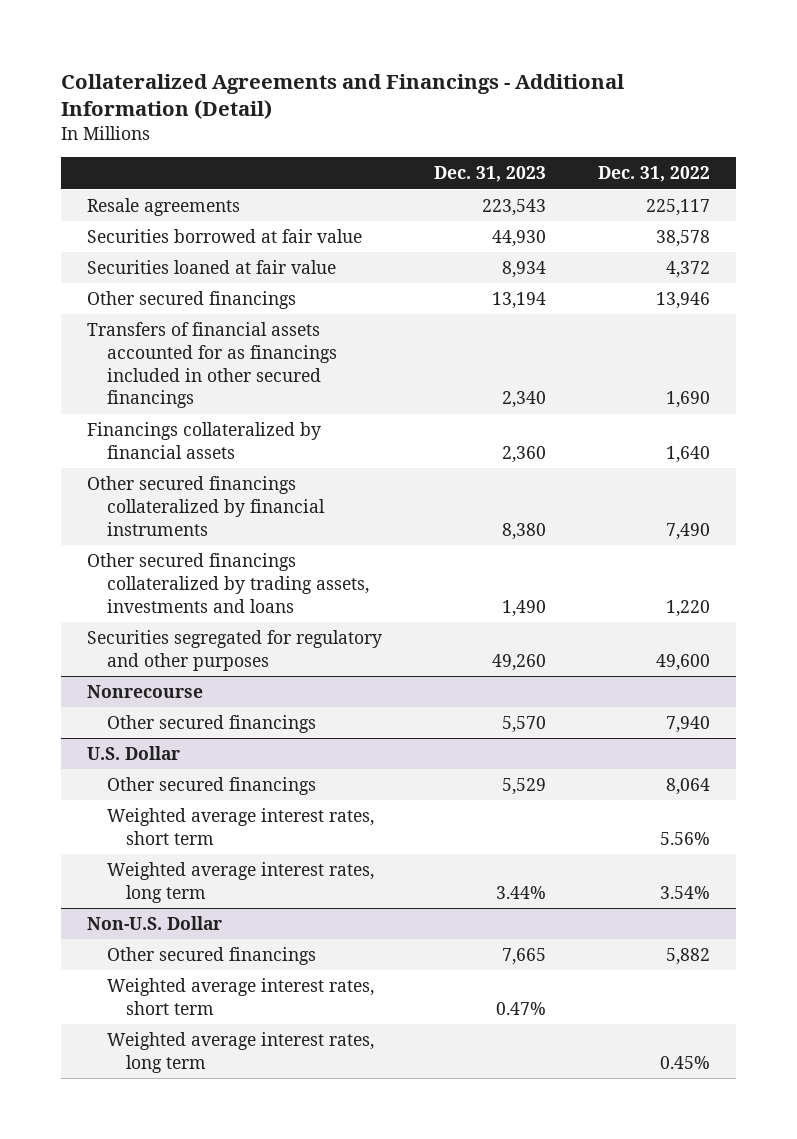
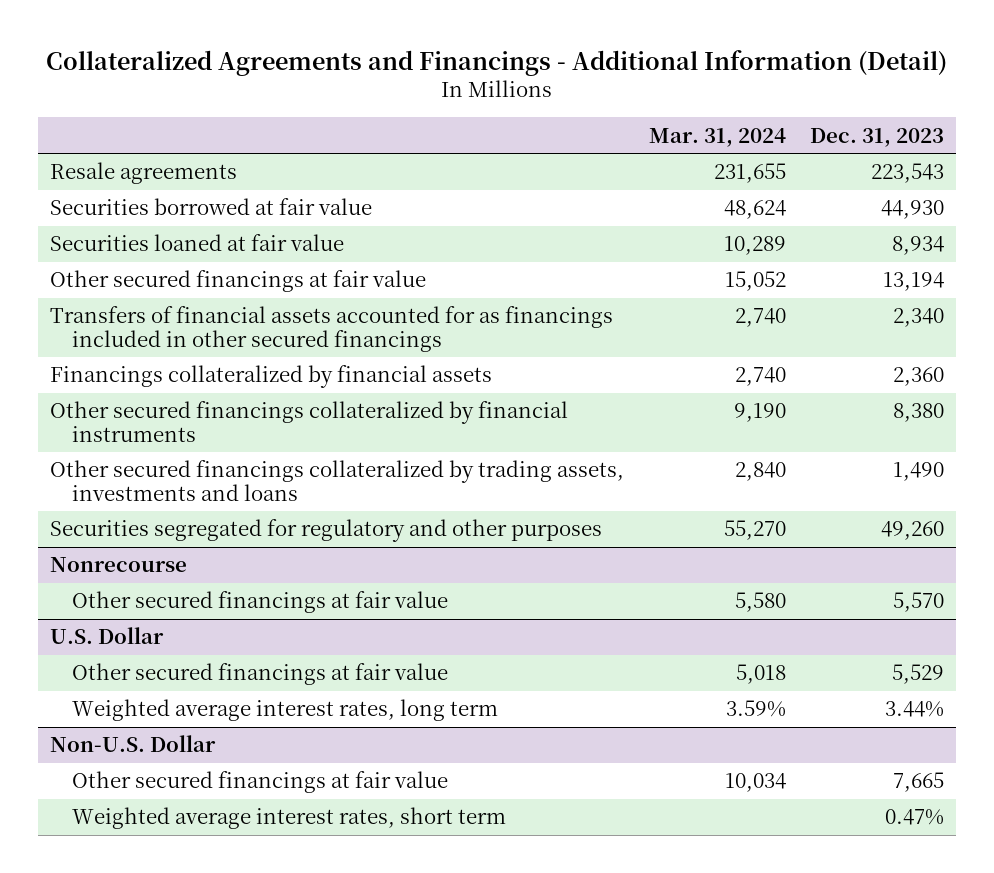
[598,166,711,183] Dec. 31, 2022 -> none
none -> [648,127,786,147] Mar. 31, 2024
[87,291,297,310] Other secured financings -> [50,270,427,293] Other secured financings at fair value
[106,715,316,734] Other secured financings -> [72,591,449,614] Other secured financings at fair value
[106,808,374,845] Weighted average interest rates, short term -> none
[106,777,316,796] Other secured financings -> [72,663,449,686] Other secured financings at fair value
[106,947,316,966] Other secured financings -> [72,771,449,794] Other secured financings at fair value
[106,1032,374,1073] Weighted average interest rates, long term -> none

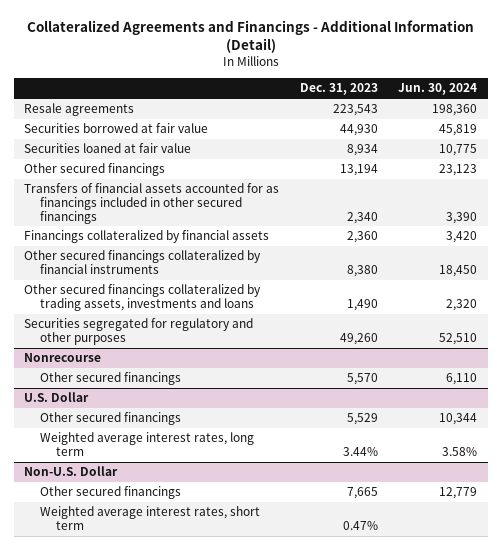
[648,127,786,147] Mar. 31, 2024 -> none
none -> [398,83,478,96] Jun. 30, 2024
[50,270,427,293] Other secured financings at fair value -> [24,163,166,177] Other secured financings
[72,591,449,614] Other secured financings at fair value -> [40,372,182,386] Other secured financings
[72,663,449,686] Other secured financings at fair value -> [40,412,182,426] Other secured financings
[72,771,449,794] Other secured financings at fair value -> [40,486,182,500] Other secured financings

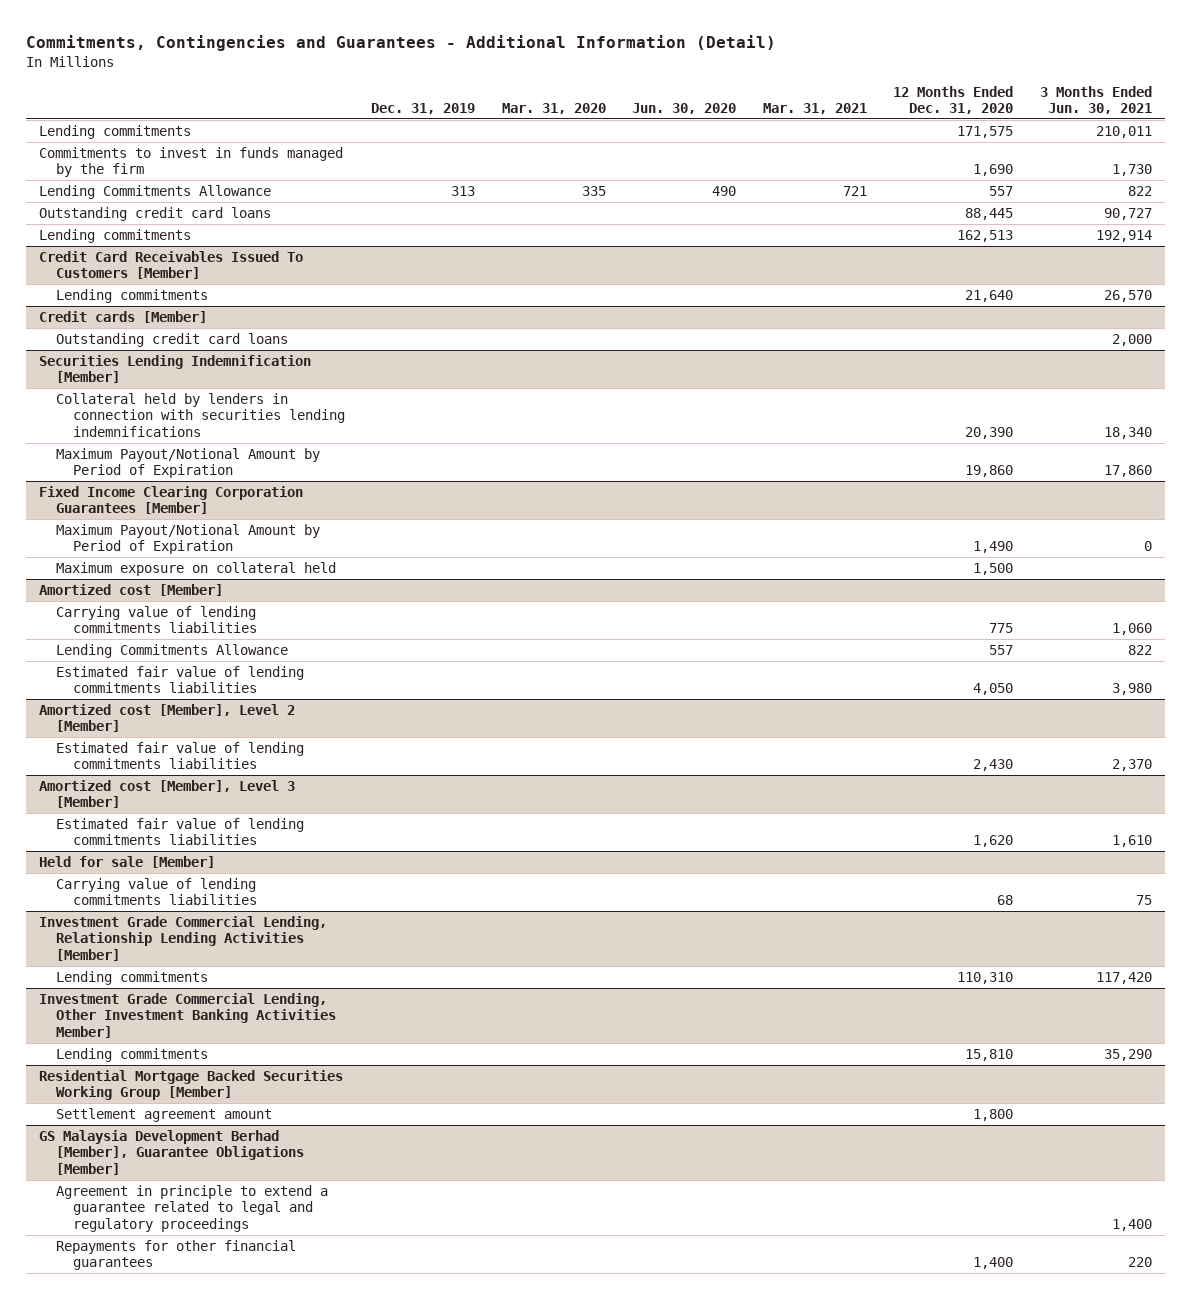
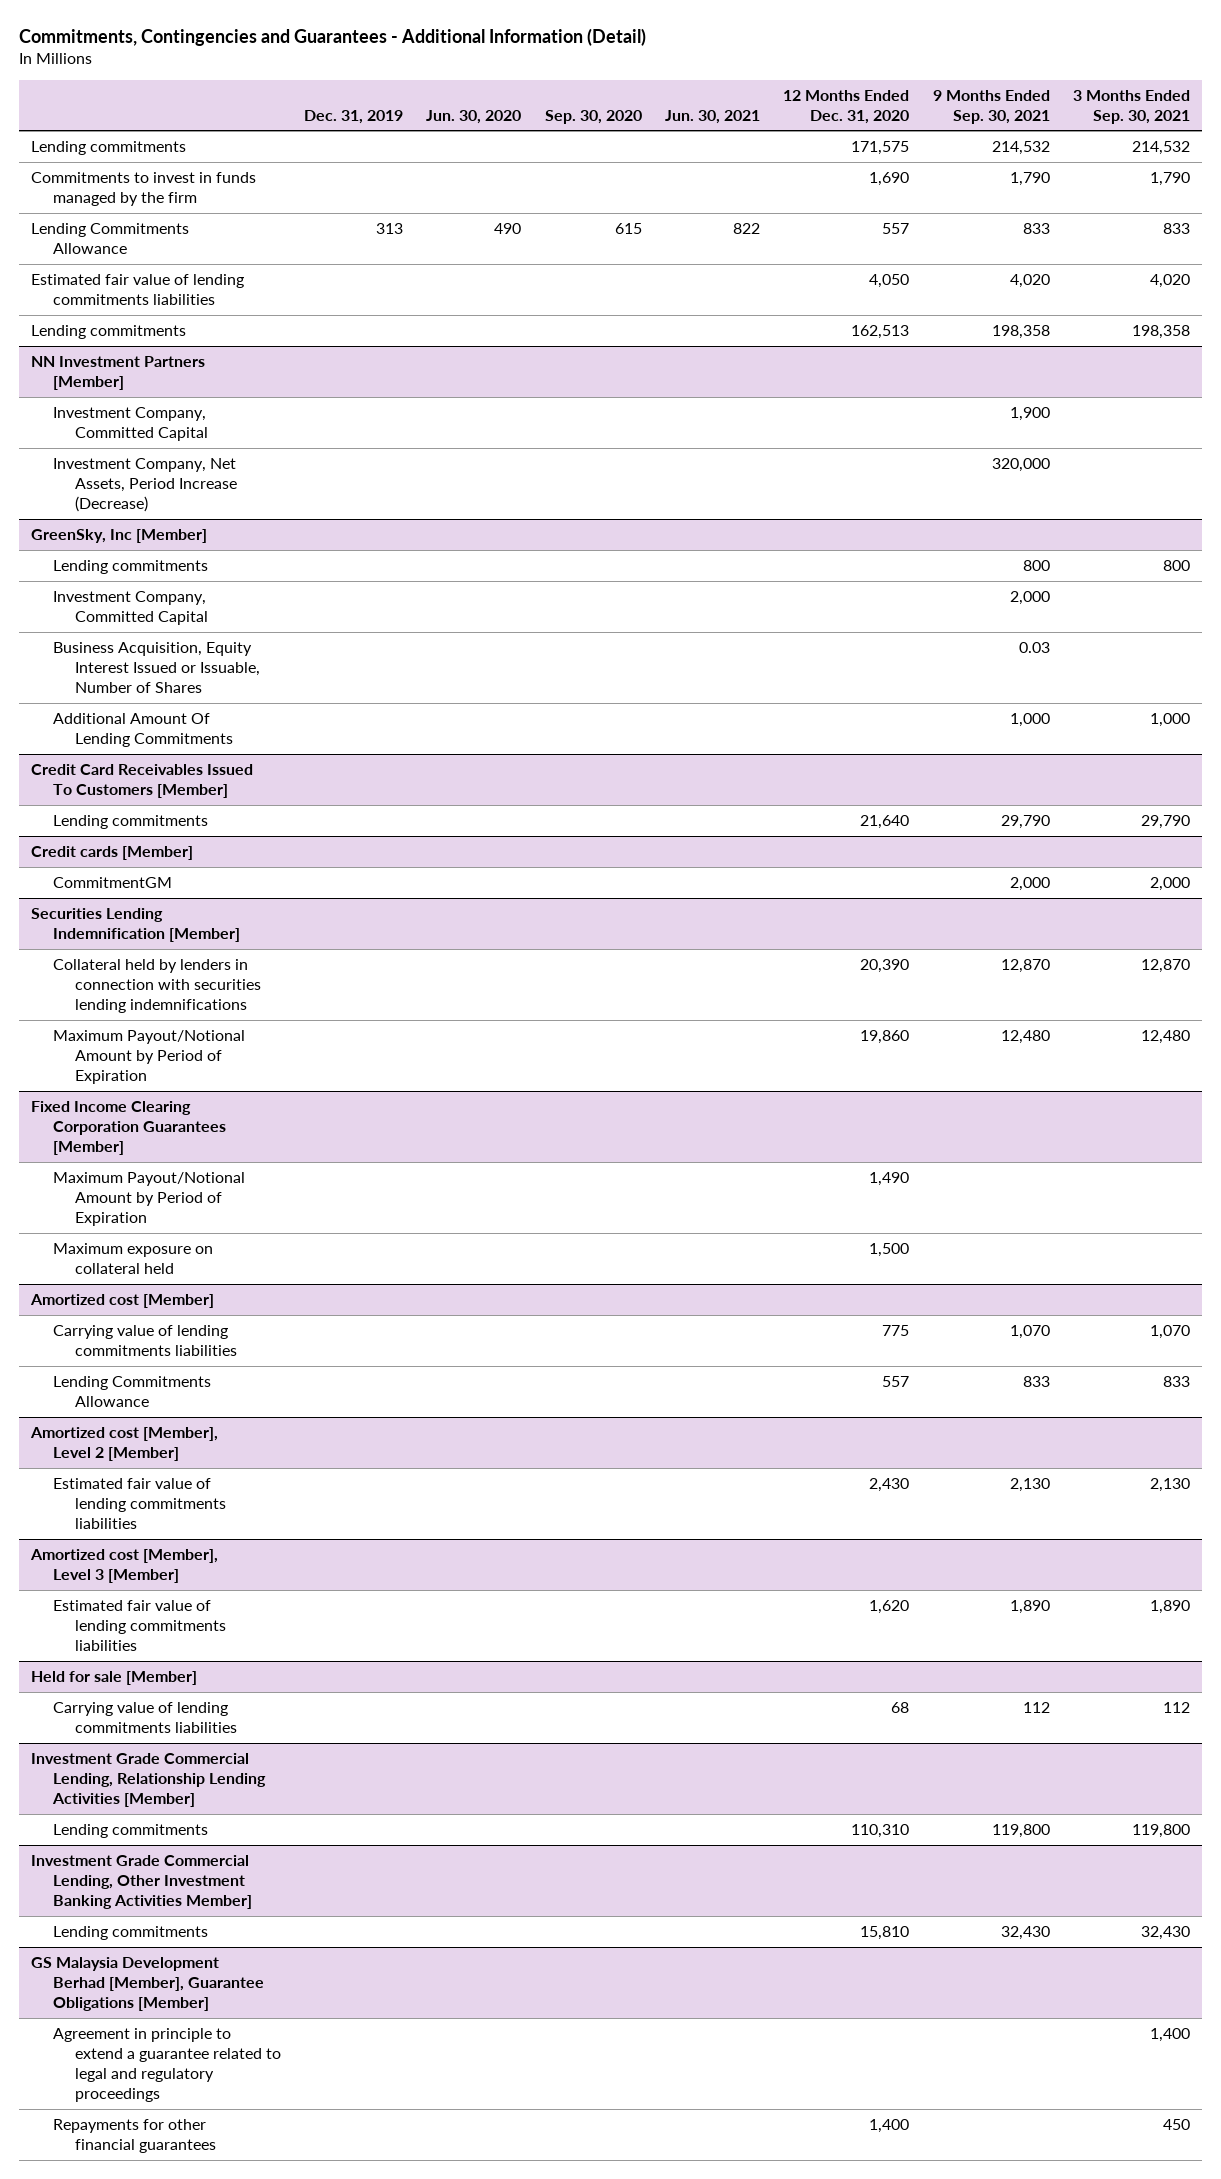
[501,102,606,114] Mar. 31, 2020 -> none
[762,102,867,114] Mar. 31, 2021 -> none
[1039,85,1152,114] 3 Months Ended Jun. 30, 2021 -> none
none -> [544,109,642,124] Sep. 30, 2020
none -> [665,109,761,124] Jun. 30, 2021
none -> [932,89,1050,124] 9 Months Ended Sep. 30, 2021
none -> [1072,89,1190,124] 3 Months Ended Sep. 30, 2021
[39,206,272,221] Outstanding credit card loans -> none
none -> [31,273,245,305] Estimated fair value of lending commitments liabilities
none -> [31,355,206,390] NN Investment Partners [Member]
none -> [52,406,208,441] Investment Company, Committed Capital
none -> [52,457,237,512] Investment Company, Net Assets, Period Increase (Decrease)
none -> [31,528,208,543] GreenSky, Inc [Member]
none -> [52,559,208,574] Lending commitments
none -> [52,590,208,625] Investment Company, Committed Capital
none -> [52,641,260,693] Business Acquisition, Equity Interest Issued or Issuable, Number of Shares
none -> [52,712,233,747] Additional Amount Of Lending Commitments
[56,332,289,347] Outstanding credit card loans -> none
none -> [52,876,172,888] CommitmentGM
[56,665,305,694] Estimated fair value of lending commitments liabilities -> none
[39,1069,344,1101] Residential Mortgage Backed Securities Working Group [Member] -> none
[56,1107,273,1122] Settlement agreement amount -> none

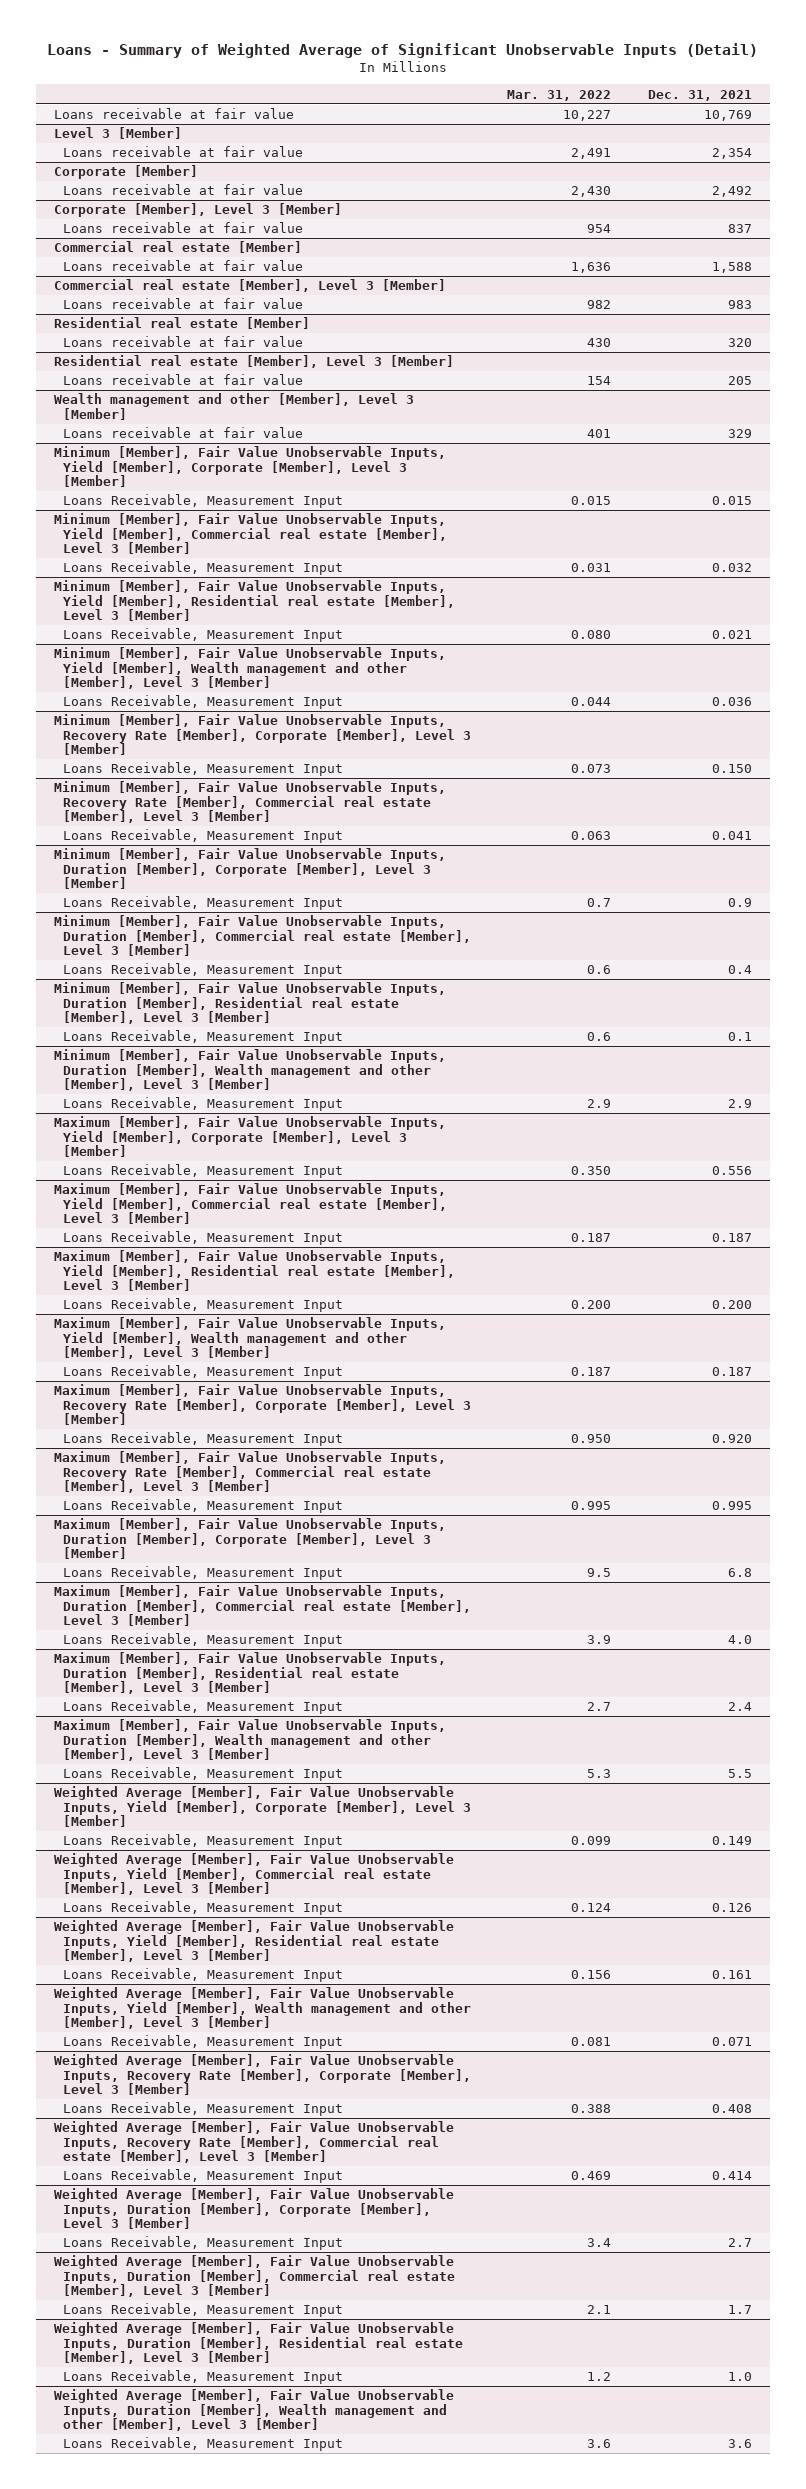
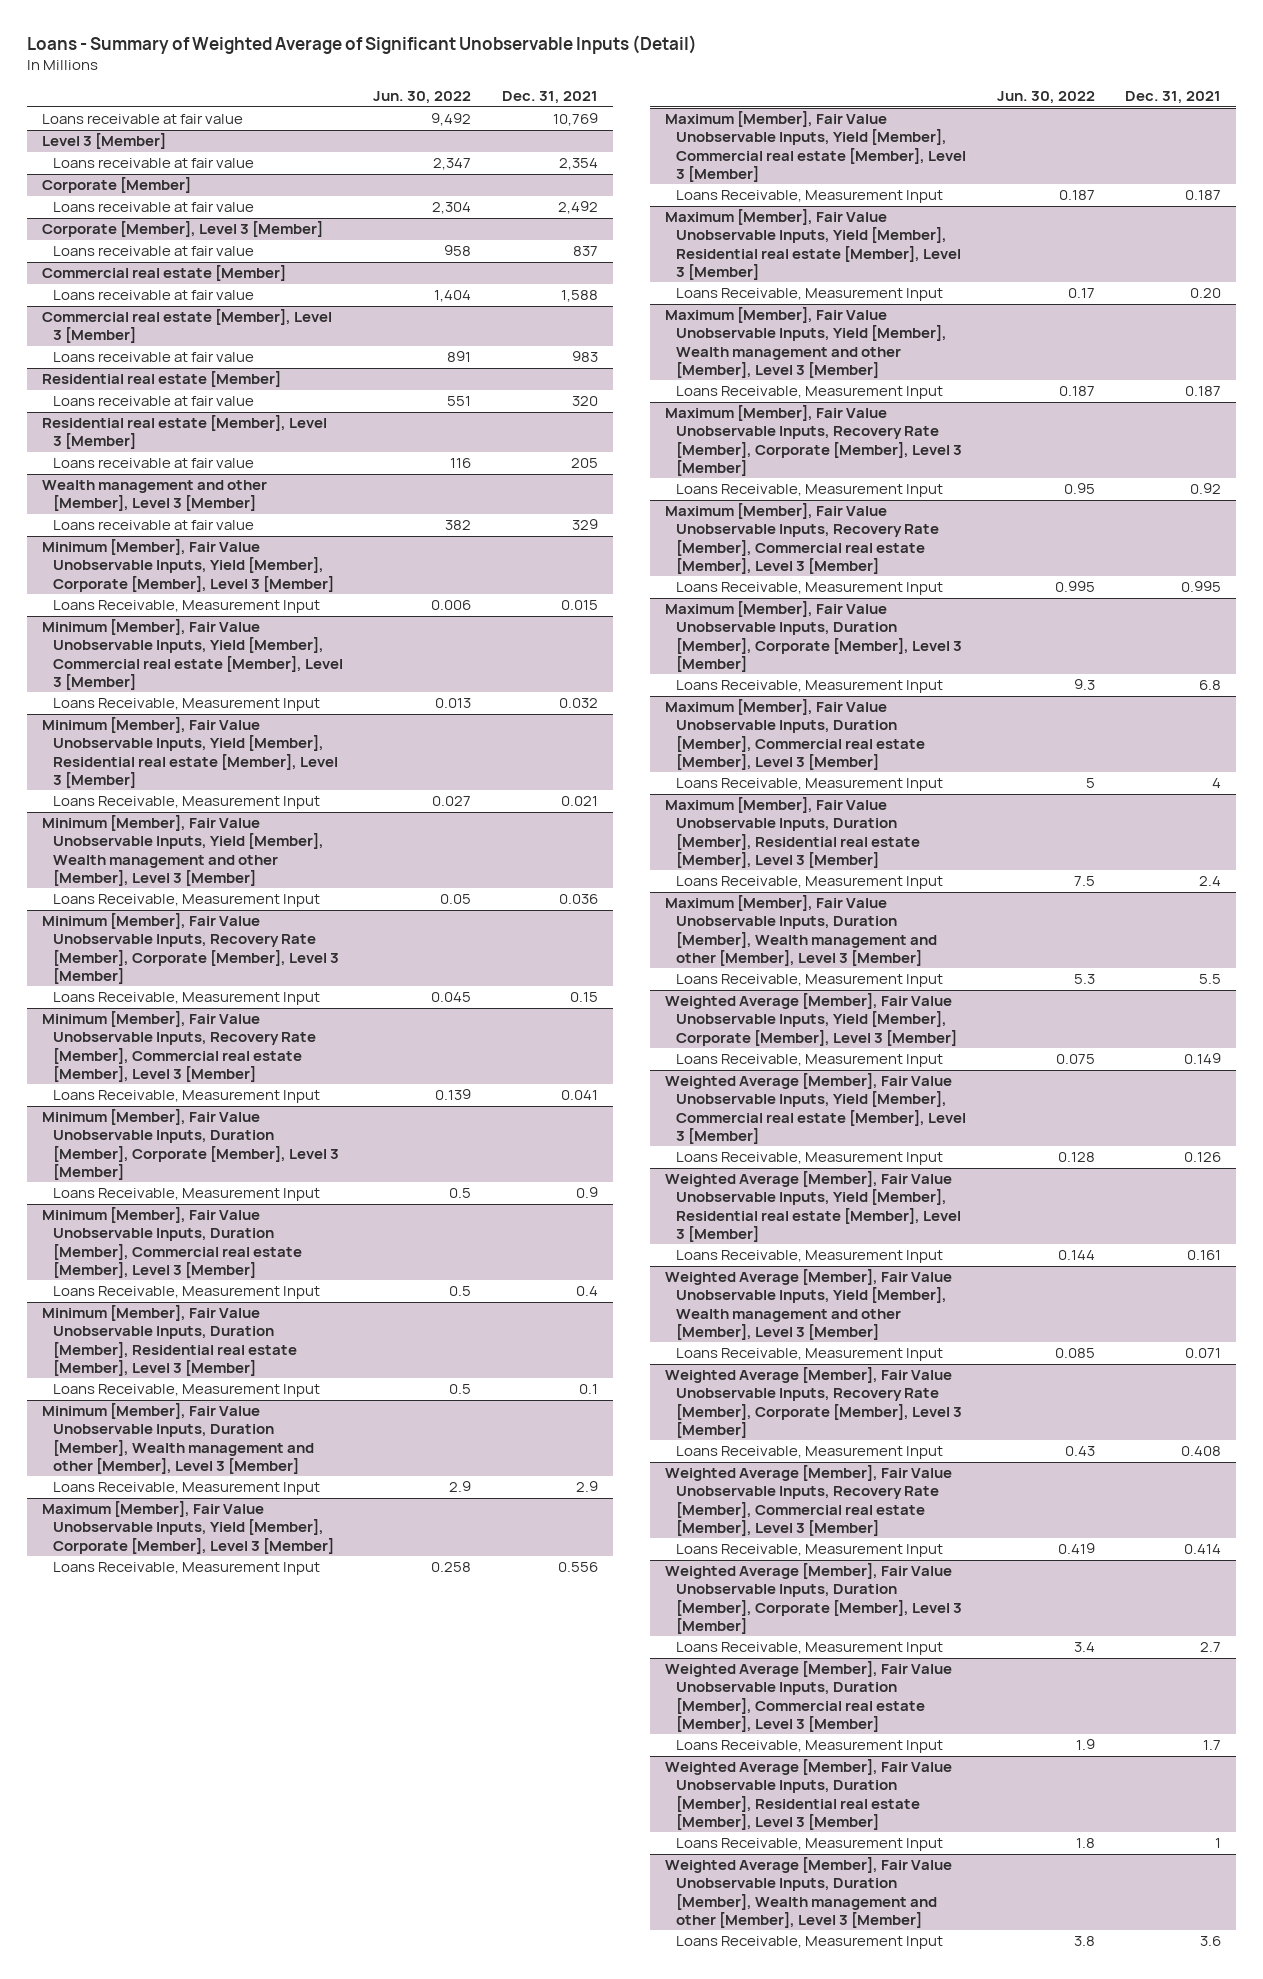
[507,89,612,101] Mar. 31, 2022 -> none
none -> [373,91,472,105] Jun. 30, 2022
[712,764,753,774] 0.150 -> [569,992,598,1003] 0.15
[712,1300,753,1310] 0.200 -> [1190,288,1222,299] 0.20
[712,1434,753,1444] 0.920 -> [1190,483,1222,495] 0.92
[728,1635,753,1645] 4.0 -> [1212,778,1222,789] 4
[728,2372,753,2382] 1.0 -> [1215,1838,1222,1849] 1

